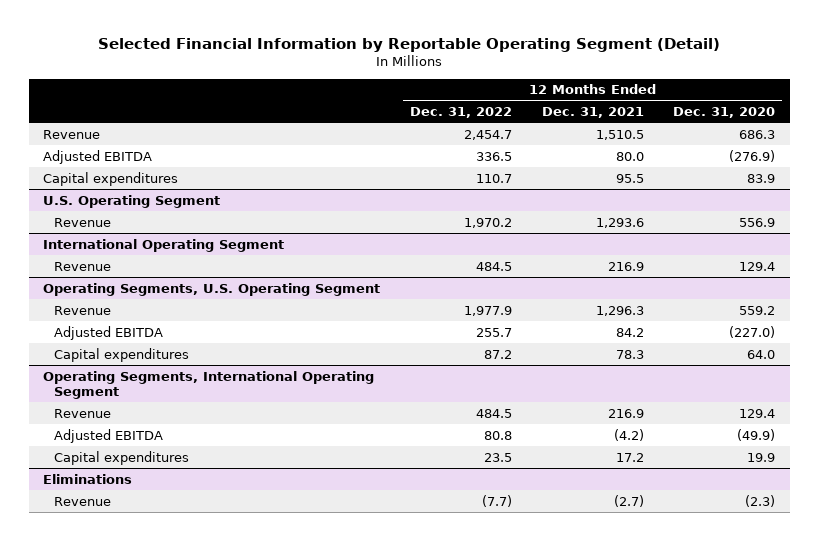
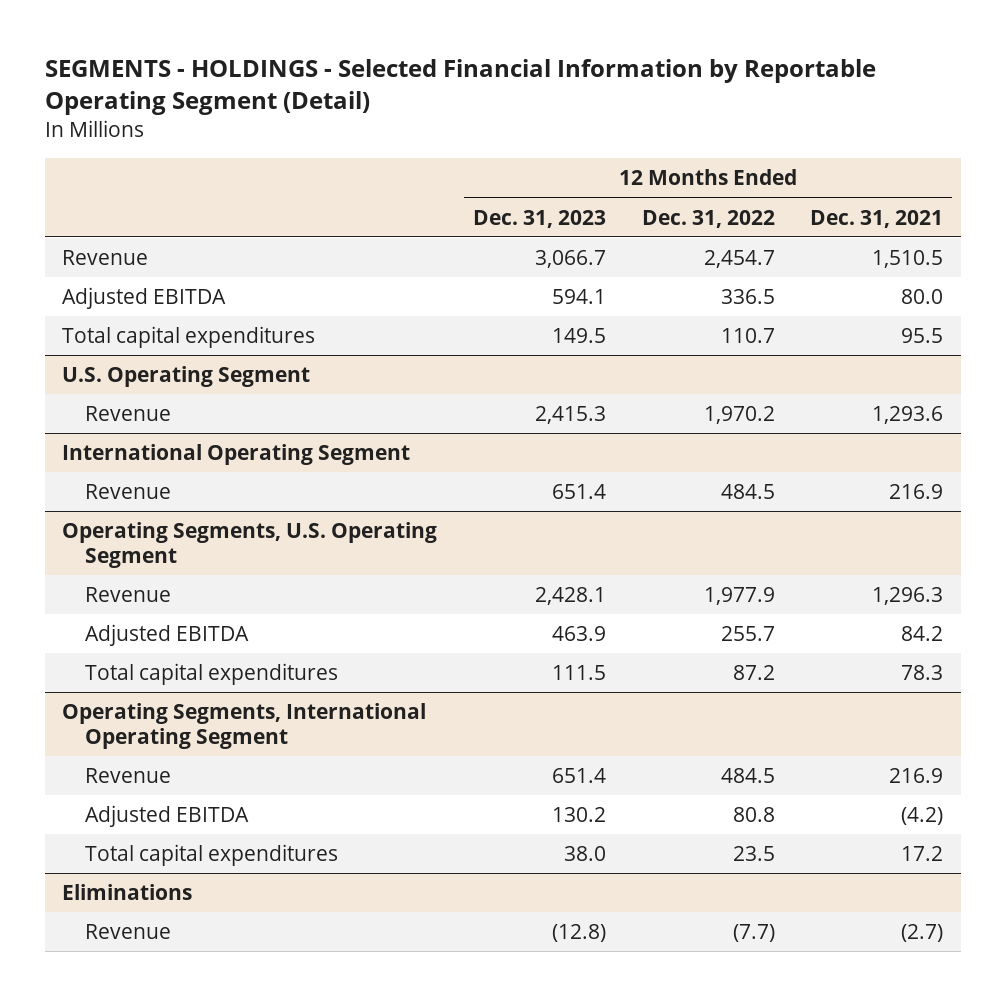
[98,37,721,52] Selected Financial Information by Reportable Operating Segment (Detail) -> [44,58,876,116] SEGMENTS - HOLDINGS - Selected Financial Information by Reportable Operating Segment (Detail)
[673,107,776,119] Dec. 31, 2020 -> none
none -> [473,209,607,228] Dec. 31, 2023
[43,171,179,186] Capital expenditures -> [62,326,316,349] Total capital expenditures
[53,347,189,362] Capital expenditures -> [84,663,338,686] Total capital expenditures
[53,450,189,465] Capital expenditures -> [84,844,338,867] Total capital expenditures

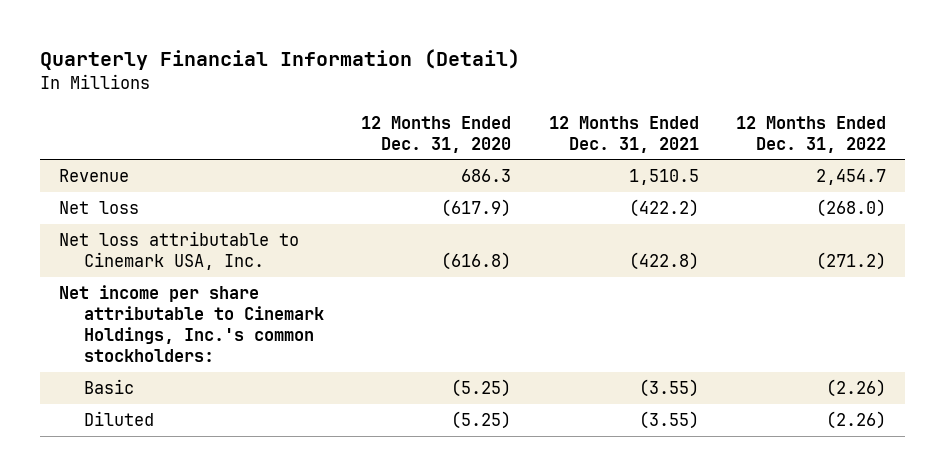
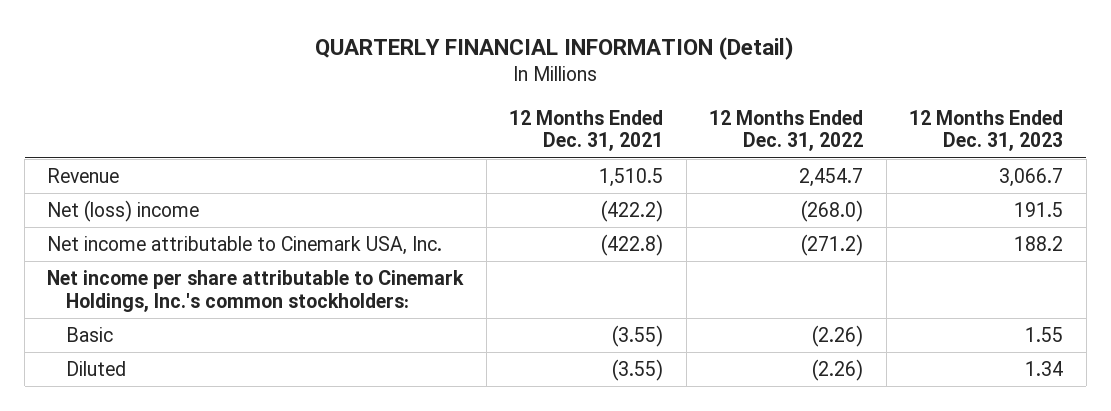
[39,49,520,71] Quarterly Financial Information (Detail) -> [315,36,795,60] QUARTERLY FINANCIAL INFORMATION (Detail)
[361,115,512,153] 12 Months Ended Dec. 31, 2020 -> none
none -> [909,109,1064,152] 12 Months Ended Dec. 31, 2023
[58,201,139,215] Net loss -> [47,200,200,223] Net (loss) income
[58,231,299,271] Net loss attributable to Cinemark USA, Inc. -> [47,236,443,256] Net income attributable to Cinemark USA, Inc.

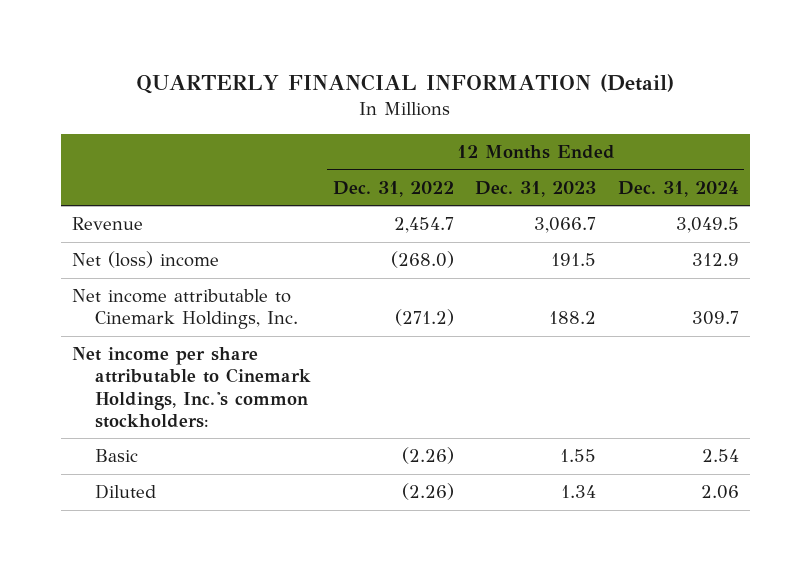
[509,109,664,152] 12 Months Ended Dec. 31, 2021 -> none
none -> [617,180,739,197] Dec. 31, 2024
[47,236,443,256] Net income attributable to Cinemark USA, Inc. -> [71,289,299,330] Net income attributable to Cinemark Holdings, Inc.

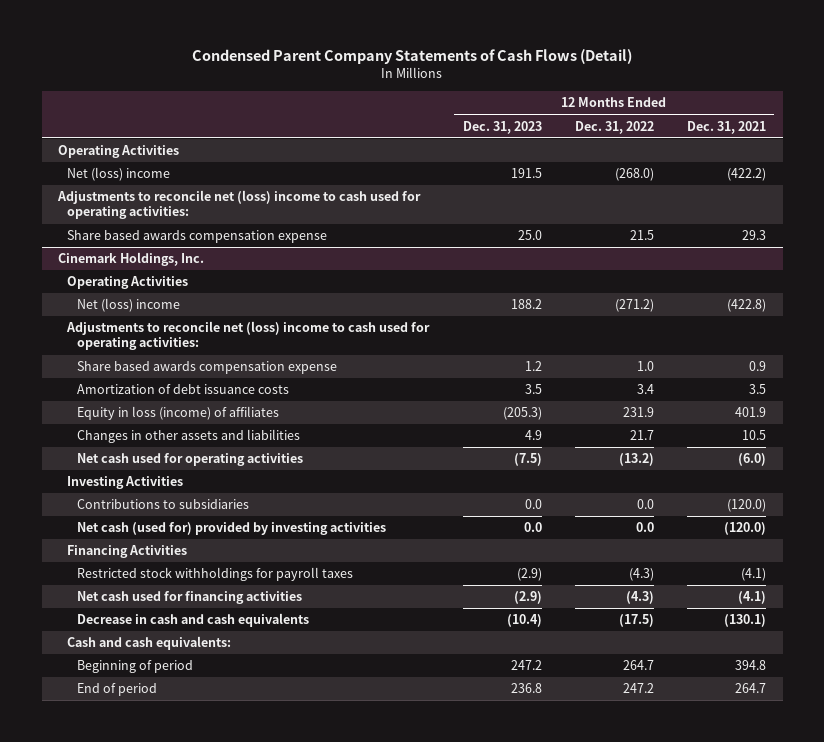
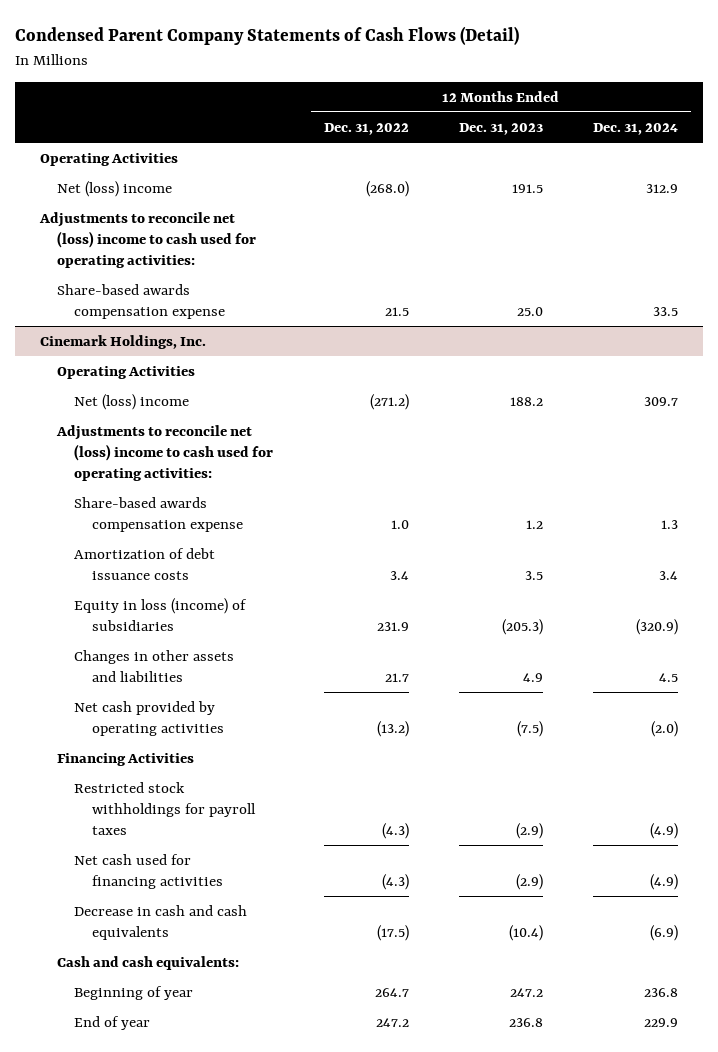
[687,120,767,134] Dec. 31, 2021 -> none
none -> [593,122,679,135] Dec. 31, 2024
[67,230,328,244] Share based awards compensation expense -> [57,283,226,319] Share-based awards compensation expense
[76,361,337,375] Share based awards compensation expense -> [74,496,243,532] Share-based awards compensation expense
[76,406,279,421] Equity in loss (income) of affiliates -> [74,597,248,631] Equity in loss (income) of subsidiaries
[67,476,184,490] Investing Activities -> none
[76,499,249,510] Contributions to subsidiaries -> none
[76,522,386,536] Net cash (used for) provided by investing activities -> none
[76,453,303,467] Net cash used for operating activities -> [74,700,224,736] Net cash provided by operating activities
[76,660,193,674] Beginning of period -> [74,985,194,1000] Beginning of year
[76,683,157,697] End of period -> [74,1015,151,1030] End of year

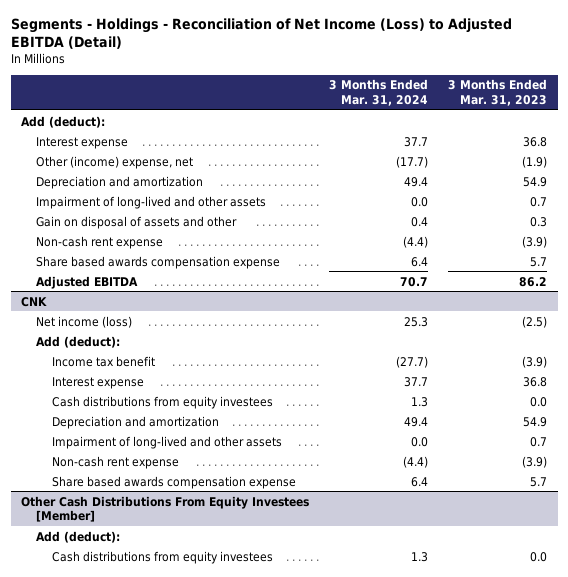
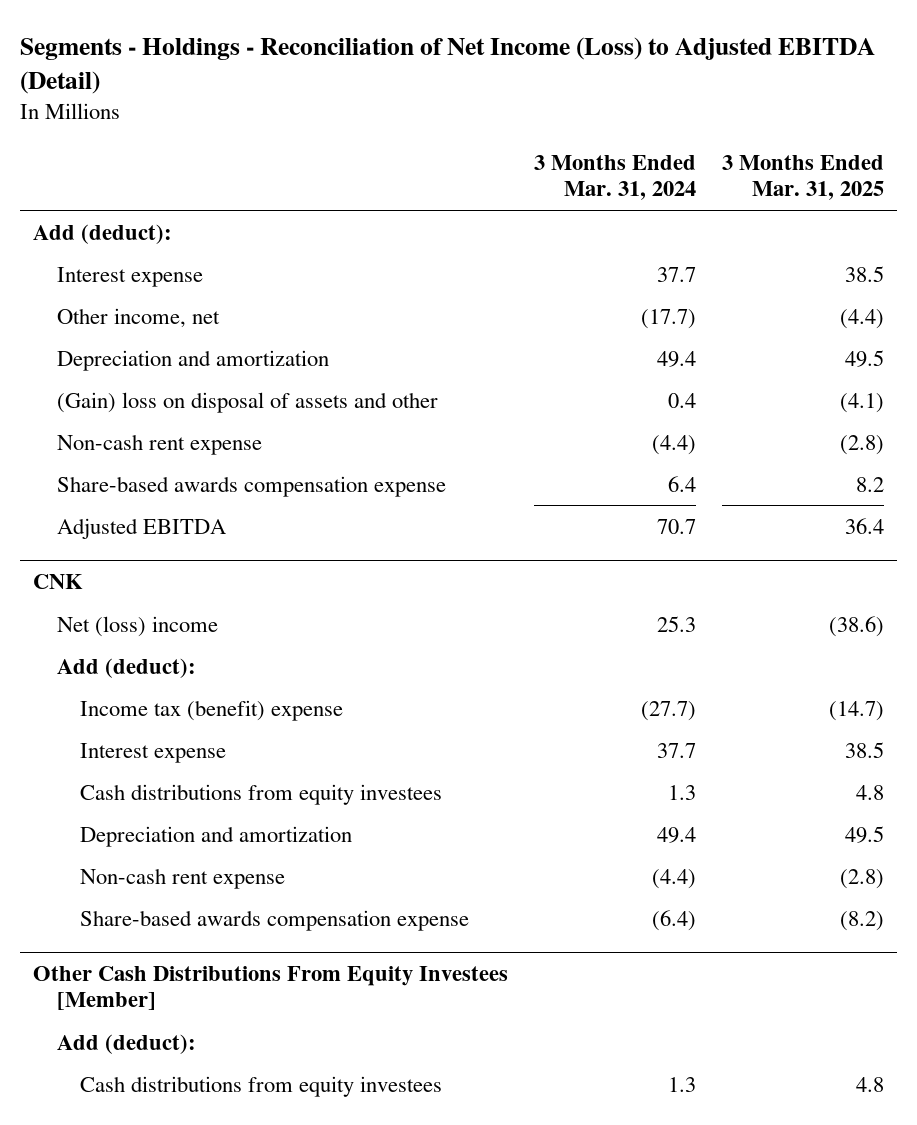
[448,79,548,106] 3 Months Ended Mar. 31, 2023 -> none
none -> [721,155,884,201] 3 Months Ended Mar. 31, 2025
[36,155,194,169] Other (income) expense, net -> [56,307,220,328] Other income, net
[36,195,267,209] Impairment of long-lived and other assets -> none
[36,215,238,229] Gain on disposal of assets and other -> [56,391,438,413] (Gain) loss on disposal of assets and other
[36,255,281,269] Share based awards compensation expense -> [56,475,446,497] Share-based awards compensation expense
[36,315,133,328] Net income (loss) -> [56,615,218,637] Net (loss) income
[51,355,155,367] Income tax benefit -> [80,699,344,721] Income tax (benefit) expense
[51,435,282,449] Impairment of long-lived and other assets -> none
[51,475,296,489] Share based awards compensation expense -> [80,909,470,931] Share-based awards compensation expense
[411,476,429,487] 6.4 -> [651,909,696,931] (6.4)

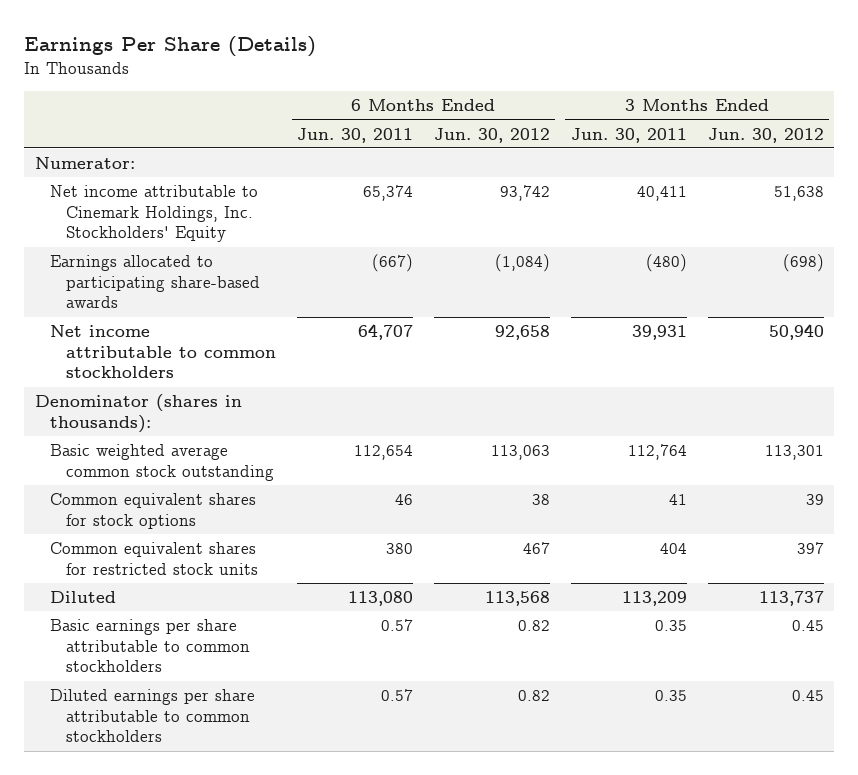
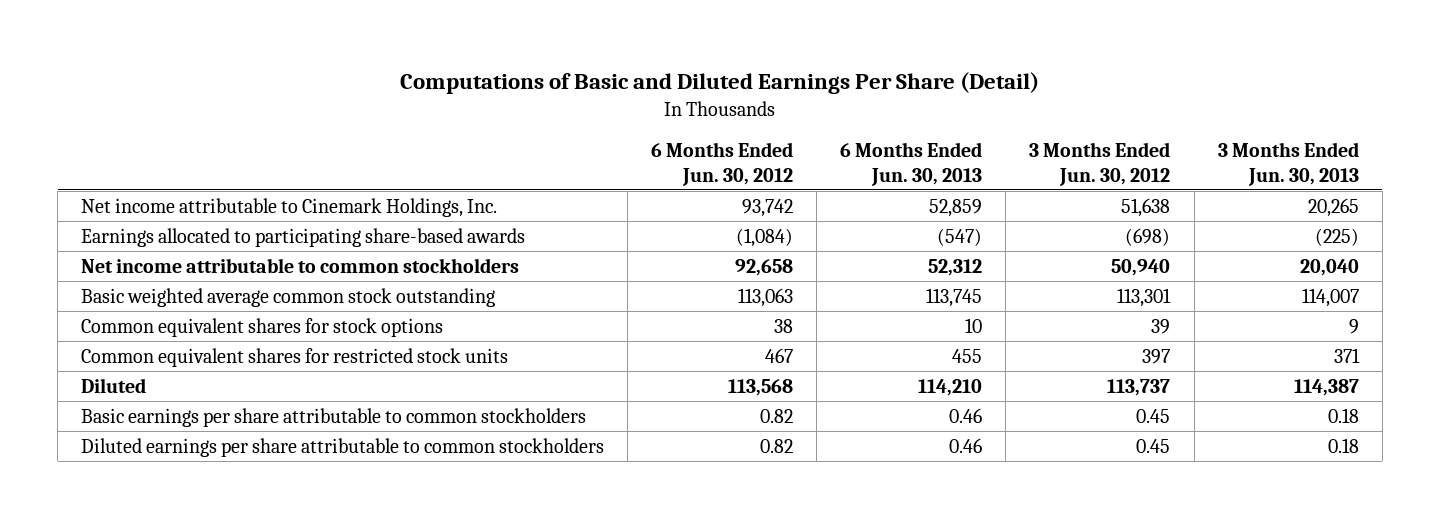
[24,35,317,57] Earnings Per Share (Details) -> [399,71,1039,94] Computations of Basic and Diluted Earnings Per Share (Detail)
[296,127,413,143] Jun. 30, 2011 -> none
[570,127,687,143] Jun. 30, 2011 -> none
none -> [840,142,983,186] 6 Months Ended Jun. 30, 2013
none -> [1217,142,1359,186] 3 Months Ended Jun. 30, 2013
[34,157,135,170] Numerator: -> none
[50,185,259,243] Net income attributable to Cinemark Holdings, Inc. Stockholders' Equity -> [81,197,498,217] Net income attributable to Cinemark Holdings, Inc.
[34,394,242,433] Denominator (shares in thousands): -> none

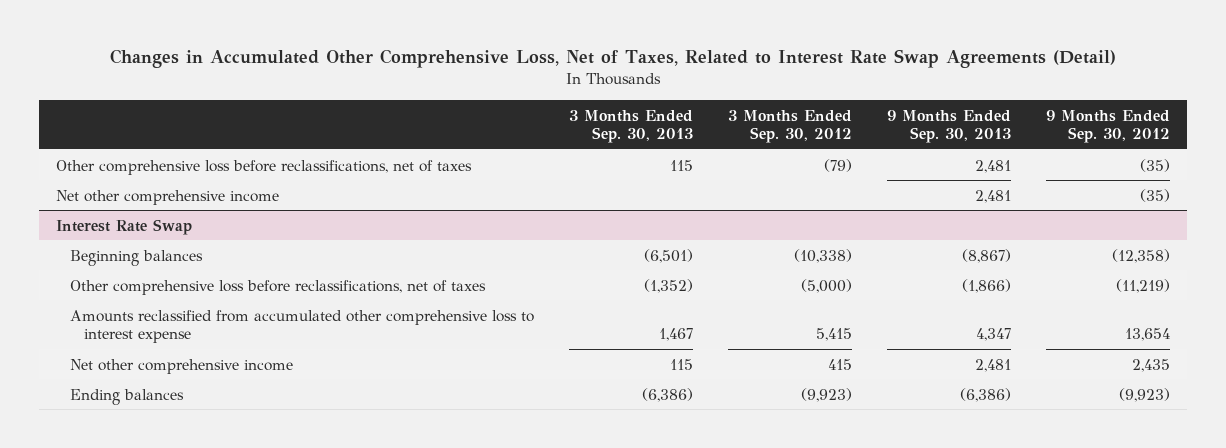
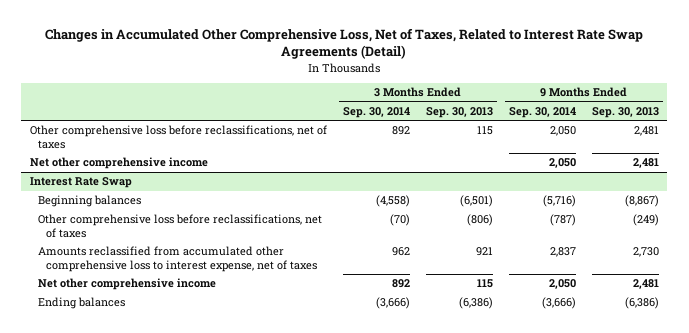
[727,109,852,144] 3 Months Ended Sep. 30, 2012 -> none
[1045,109,1170,144] 9 Months Ended Sep. 30, 2012 -> none
none -> [342,107,410,119] Sep. 30, 2014
none -> [509,107,577,119] Sep. 30, 2014
[644,278,694,293] (1,352) -> [466,214,493,227] (806)
[961,278,1011,293] (1,866) -> [633,214,660,227] (249)
[70,309,535,344] Amounts reclassified from accumulated other comprehensive loss to interest expense -> [37,246,317,272] Amounts reclassified from accumulated other comprehensive loss to interest expense, net of taxes
[659,328,694,342] 1,467 -> [475,247,493,257] 921
[975,328,1011,342] 4,347 -> [633,247,660,258] 2,730

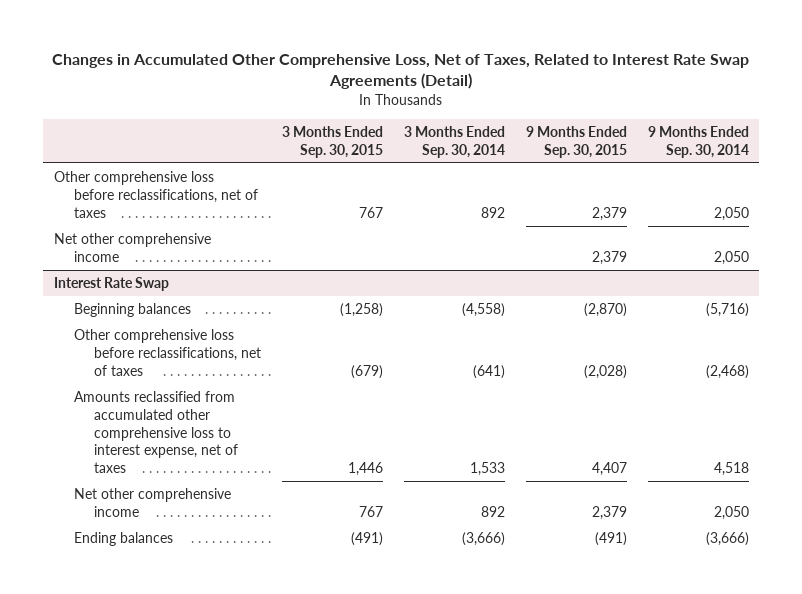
[425,107,493,119] Sep. 30, 2013 -> none
[592,107,660,119] Sep. 30, 2013 -> none
none -> [281,126,383,158] 3 Months Ended Sep. 30, 2015
none -> [525,126,627,158] 9 Months Ended Sep. 30, 2015
[389,214,410,227] (70) -> [472,364,505,379] (641)
[550,214,577,227] (787) -> [705,364,749,379] (2,468)
[391,247,410,257] 962 -> [469,462,505,477] 1,533
[550,247,577,258] 2,837 -> [713,462,749,477] 4,518

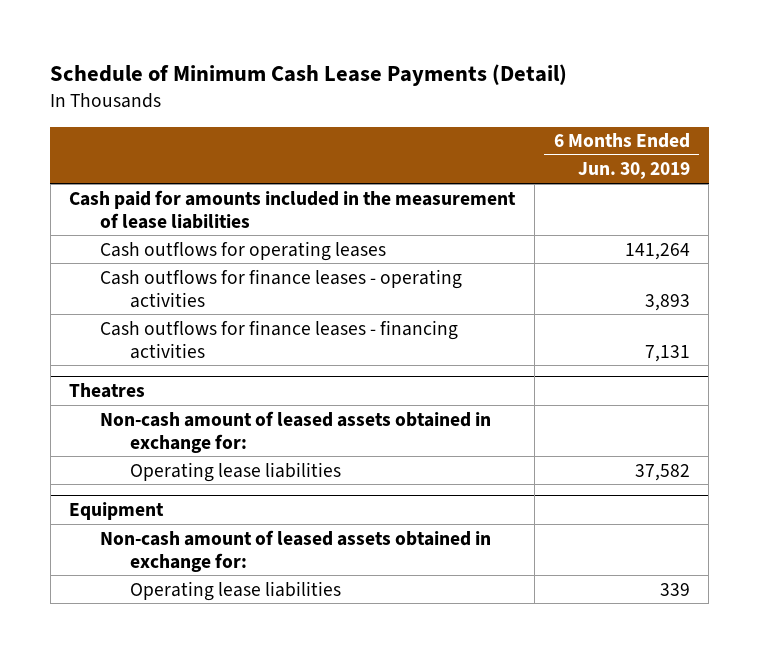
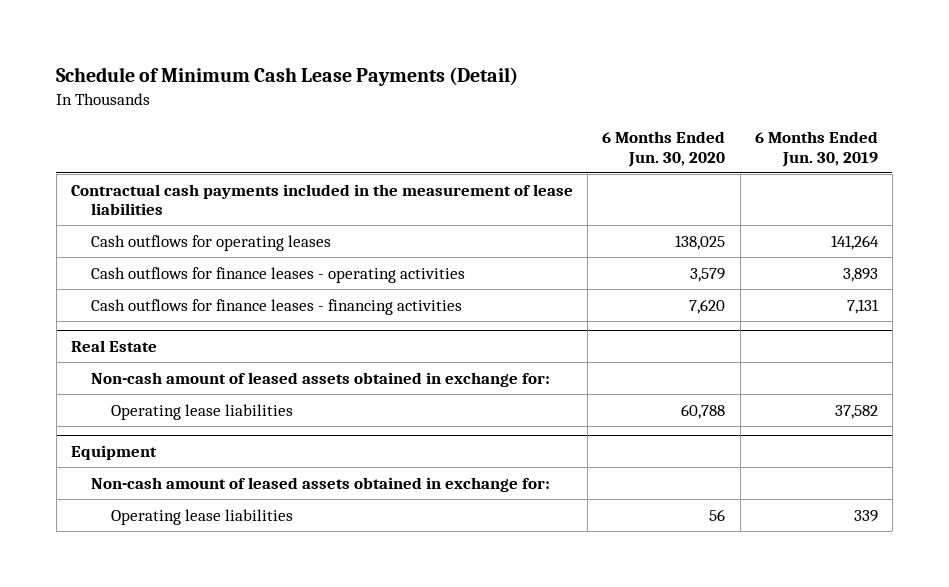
none -> [602,131,726,167] 6 Months Ended Jun. 30, 2020
[69,189,517,229] Cash paid for amounts included in the measurement of lease liabilities -> [70,183,573,215] Contractual cash payments included in the measurement of lease liabilities
[69,383,146,399] Theatres -> none
none -> [70,340,157,353] Real Estate

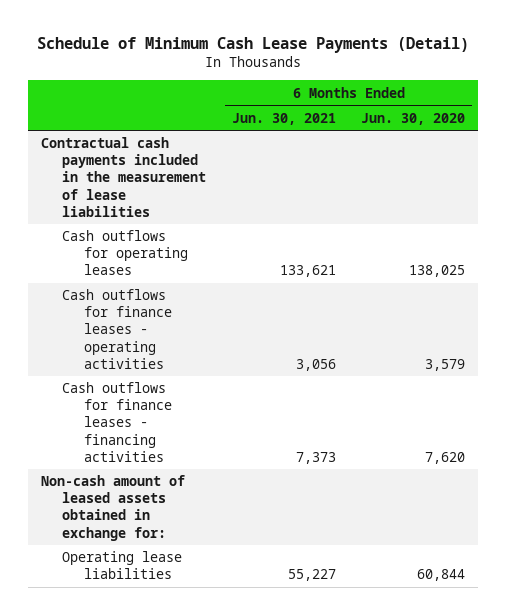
[754,131,878,167] 6 Months Ended Jun. 30, 2019 -> none
none -> [231,112,336,125] Jun. 30, 2021
[70,340,157,353] Real Estate -> none
[70,445,157,461] Equipment -> none
[91,476,551,492] Non-cash amount of leased assets obtained in exchange for: -> none
[111,508,294,525] Operating lease liabilities -> none
[681,403,726,419] 60,788 -> [417,569,466,582] 60,844

